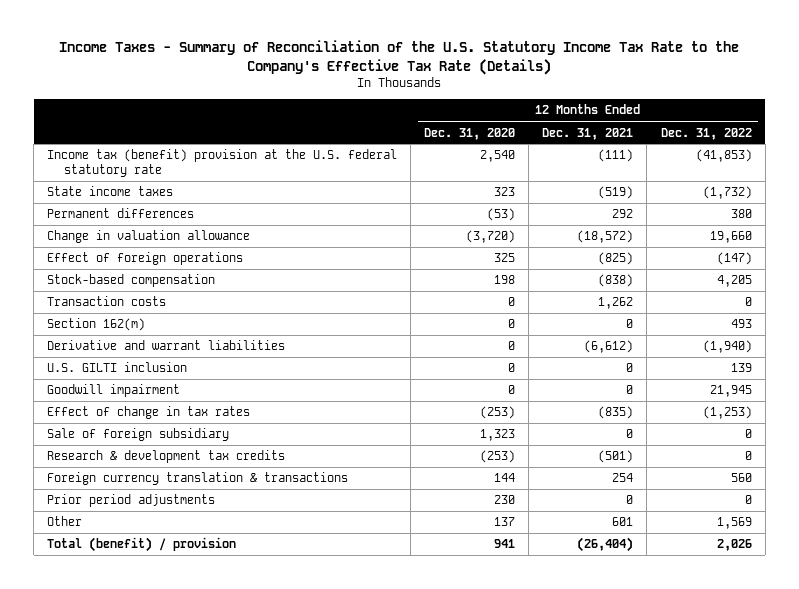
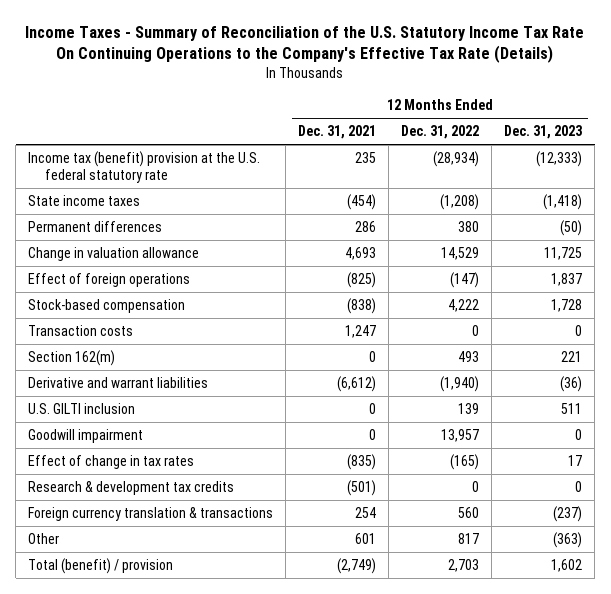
[59,40,740,76] Income Taxes - Summary of Reconciliation of the U.S. Statutory Income Tax Rate to the Company's Effective Tax Rate (Details) -> [25,25,585,64] Income Taxes - Summary of Reconciliation of the U.S. Statutory Income Tax Rate On Continuing Operations to the Company's Effective Tax Rate (Details)
[424,127,516,140] Dec. 31, 2020 -> none
none -> [504,125,583,140] Dec. 31, 2023
[598,149,634,163] (111) -> [355,152,377,164] 235
[695,149,752,163] (41,853) -> [433,151,480,168] (28,934)
[598,186,634,200] (519) -> [347,194,377,211] (454)
[702,186,752,200] (1,732) -> [440,194,480,211] (1,208)
[612,209,634,219] 292 -> [355,221,377,233] 286
[577,230,634,244] (18,572) -> [345,247,377,261] 4,693
[709,231,752,244] 19,660 -> [441,247,480,261] 14,529
[716,275,752,288] 4,205 -> [448,299,480,313] 4,222
[598,297,634,310] 1,262 -> [345,325,377,339] 1,247
[47,428,230,442] Sale of foreign subsidiary -> none
[709,385,752,398] 21,945 -> [441,429,480,443] 13,957
[702,406,752,420] (1,253) -> [450,454,480,471] (165)
[47,494,216,508] Prior period adjustments -> none
[716,517,752,530] 1,569 -> [458,533,480,545] 817
[577,537,634,553] (26,404) -> [337,558,377,575] (2,749)
[716,539,752,552] 2,026 -> [448,559,480,573] 2,703

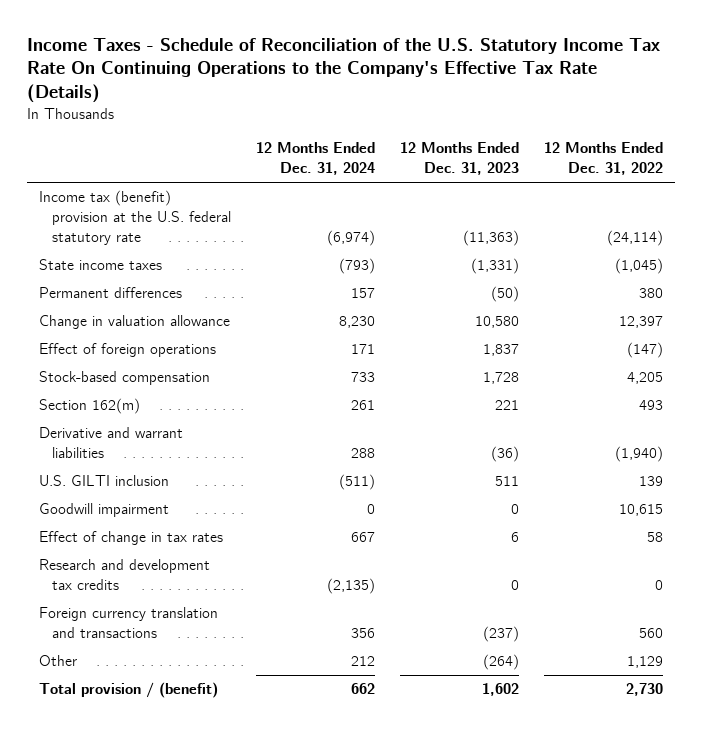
[25,25,585,64] Income Taxes - Summary of Reconciliation of the U.S. Statutory Income Tax Rate On Continuing Operations to the Company's Effective Tax Rate (Details) -> [26,37,660,104] Income Taxes - Schedule of Reconciliation of the U.S. Statutory Income Tax Rate On Continuing Operations to the Company's Effective Tax Rate (Details)
[298,125,377,140] Dec. 31, 2021 -> none
none -> [256,142,376,176] 12 Months Ended Dec. 31, 2024
[433,151,480,168] (28,934) -> [606,230,663,247] (24,114)
[536,151,583,168] (12,333) -> [462,230,519,247] (11,363)
[440,194,480,211] (1,208) -> [614,258,663,275] (1,045)
[543,194,583,211] (1,418) -> [470,258,519,275] (1,331)
[441,247,480,261] 14,529 -> [618,316,663,329] 12,397
[544,247,583,261] 11,725 -> [474,316,519,329] 10,580
[28,325,134,337] Transaction costs -> none
[448,299,480,313] 4,222 -> [626,372,663,385] 4,205
[441,429,480,443] 13,957 -> [618,504,663,517] 10,615
[450,454,480,471] (165) -> [646,532,663,543] 58
[568,455,583,467] 17 -> [510,532,519,543] 6
[28,481,235,496] Research & development tax credits -> [39,559,211,591] Research and development tax credits
[28,507,274,522] Foreign currency translation & transactions -> [39,607,219,639] Foreign currency translation and transactions
[458,533,480,545] 817 -> [626,656,663,669] 1,129
[553,532,583,549] (363) -> [482,654,519,671] (264)
[28,558,174,575] Total (benefit) / provision -> [39,682,219,699] Total provision / (benefit)
[448,559,480,573] 2,703 -> [625,683,663,697] 2,730

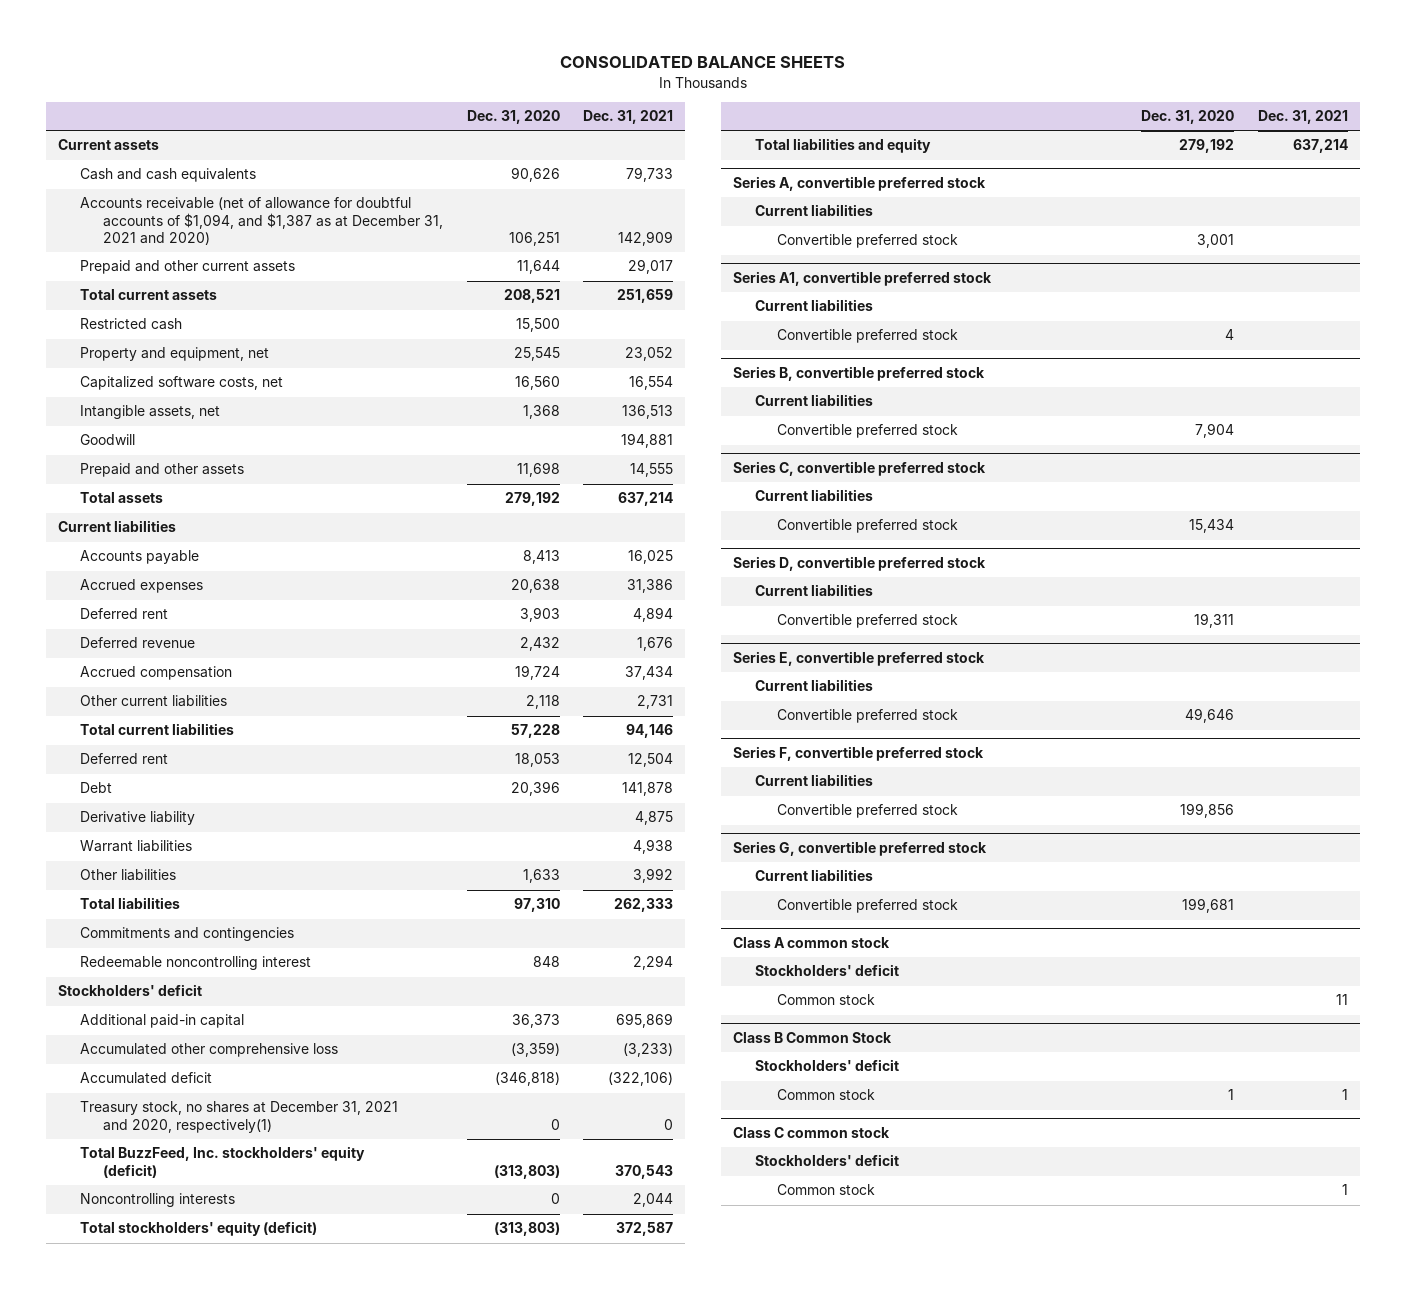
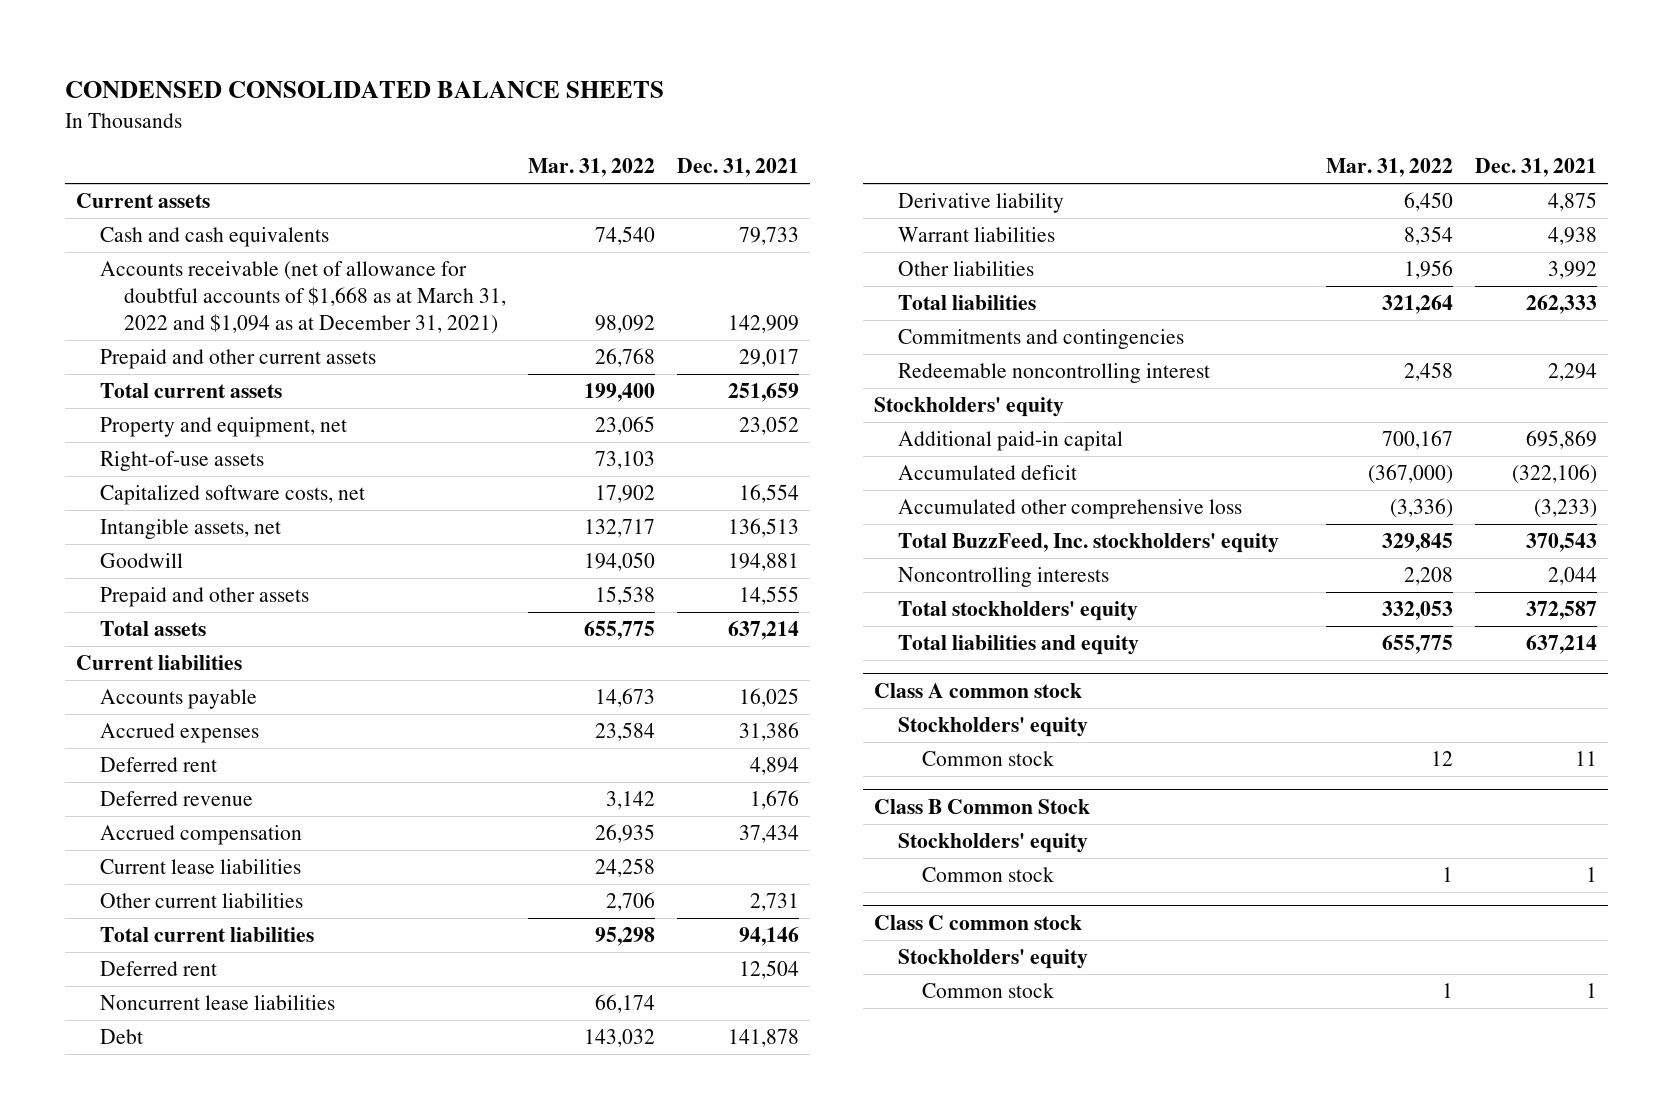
[559,56,845,69] CONSOLIDATED BALANCE SHEETS -> [65,81,665,99] CONDENSED CONSOLIDATED BALANCE SHEETS
[466,110,560,125] Dec. 31, 2020 -> none
none -> [527,158,655,178] Mar. 31, 2022
[80,197,443,246] Accounts receivable (net of allowance for doubtful accounts of $1,094, and $1,387 as at December 31, 2021 and 2020) -> [100,261,507,334] Accounts receivable (net of allowance for doubtful accounts of $1,668 as at March 31, 2022 and $1,094 as at December 31, 2021)
[80,318,183,331] Restricted cash -> none
none -> [100,451,265,472] Right-of-use assets
none -> [100,859,302,875] Current lease liabilities
none -> [100,995,336,1011] Noncurrent lease liabilities
[58,984,203,997] Stockholders' deficit -> [874,397,1065,418] Stockholders' equity
[80,1101,399,1133] Treasury stock, no shares at December 31, 2021 and 2020, respectively(1) -> none
[80,1043,339,1058] Accumulated other comprehensive loss -> [898,499,1243,520] Accumulated other comprehensive loss
[80,1146,366,1178] Total BuzzFeed, Inc. stockholders' equity (deficit) -> [898,533,1280,554] Total BuzzFeed, Inc. stockholders' equity
[80,1221,318,1237] Total stockholders' equity (deficit) -> [898,601,1139,622] Total stockholders' equity
[732,176,986,192] Series A, convertible preferred stock -> none
[754,204,873,217] Current liabilities -> none
[777,234,959,249] Convertible preferred stock -> none
[732,271,992,287] Series A1, convertible preferred stock -> none
[754,299,873,312] Current liabilities -> none
[777,329,959,344] Convertible preferred stock -> none
[732,366,985,382] Series B, convertible preferred stock -> none
[754,394,873,407] Current liabilities -> none
[777,424,959,439] Convertible preferred stock -> none
[732,461,986,477] Series C, convertible preferred stock -> none
[754,489,873,502] Current liabilities -> none
[777,519,959,534] Convertible preferred stock -> none
[732,556,986,572] Series D, convertible preferred stock -> none
[754,584,873,597] Current liabilities -> none
[777,614,959,629] Convertible preferred stock -> none
[732,651,985,667] Series E, convertible preferred stock -> none
[754,679,873,692] Current liabilities -> none
[777,709,959,724] Convertible preferred stock -> none
[732,746,984,762] Series F, convertible preferred stock -> none
[754,774,873,787] Current liabilities -> none
[777,804,959,819] Convertible preferred stock -> none
[732,841,987,857] Series G, convertible preferred stock -> none
[754,869,873,882] Current liabilities -> none
[777,899,959,914] Convertible preferred stock -> none
[754,964,899,977] Stockholders' deficit -> [898,717,1089,738] Stockholders' equity
[754,1059,899,1072] Stockholders' deficit -> [898,833,1089,854] Stockholders' equity
[754,1154,899,1167] Stockholders' deficit -> [898,949,1089,970] Stockholders' equity

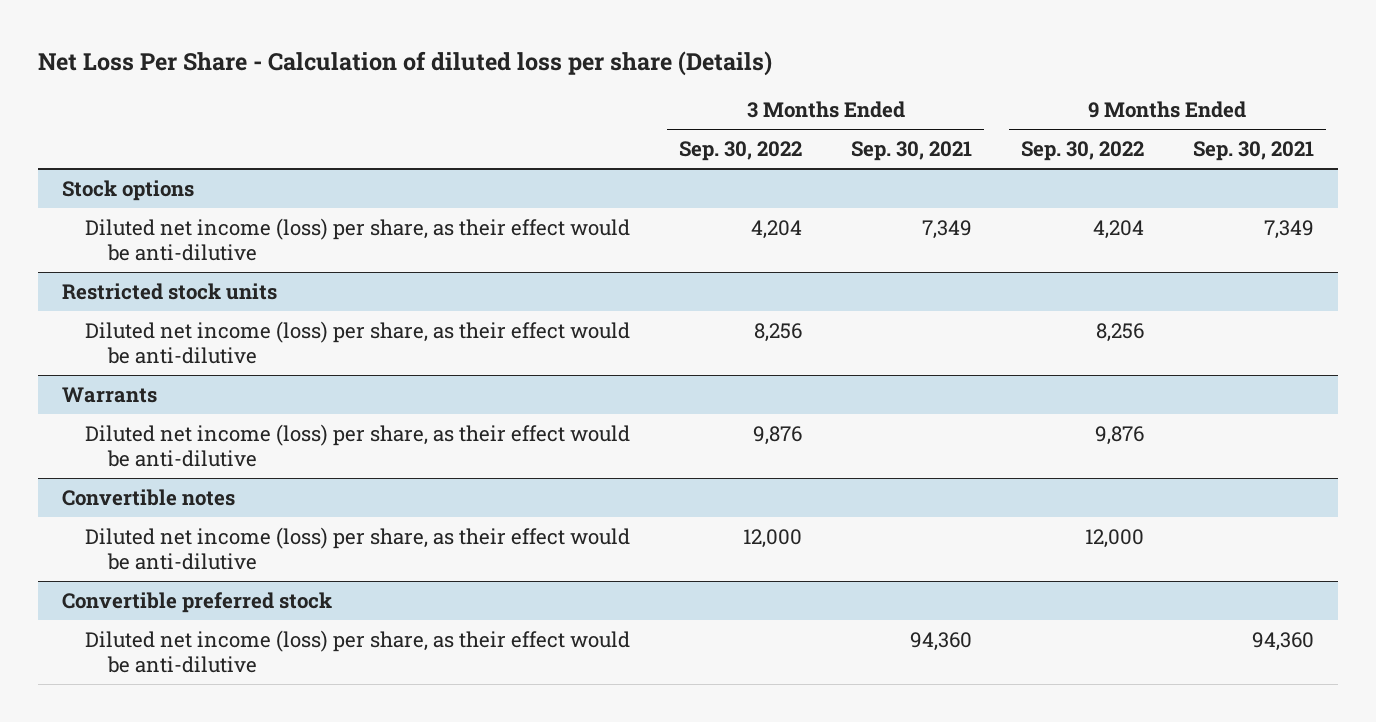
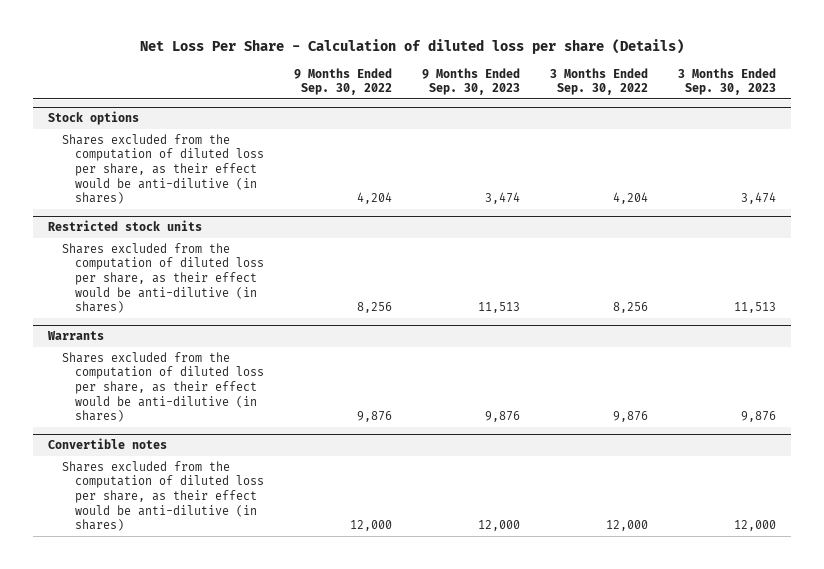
[851,141,973,162] Sep. 30, 2021 -> none
[1192,141,1314,162] Sep. 30, 2021 -> none
none -> [422,67,521,96] 9 Months Ended Sep. 30, 2023
none -> [678,67,777,96] 3 Months Ended Sep. 30, 2023
[85,217,631,262] Diluted net income (loss) per share, as their effect would be anti-dilutive -> [61,133,265,205] Shares excluded from the computation of diluted loss per share, as their effect would be anti-dilutive (in shares)
[85,320,631,365] Diluted net income (loss) per share, as their effect would be anti-dilutive -> [61,242,265,314] Shares excluded from the computation of diluted loss per share, as their effect would be anti-dilutive (in shares)
[85,423,631,468] Diluted net income (loss) per share, as their effect would be anti-dilutive -> [61,351,265,423] Shares excluded from the computation of diluted loss per share, as their effect would be anti-dilutive (in shares)
[62,591,333,613] Convertible preferred stock -> none
[85,629,631,674] Diluted net income (loss) per share, as their effect would be anti-dilutive -> none
[85,526,631,571] Diluted net income (loss) per share, as their effect would be anti-dilutive -> [61,460,265,532] Shares excluded from the computation of diluted loss per share, as their effect would be anti-dilutive (in shares)

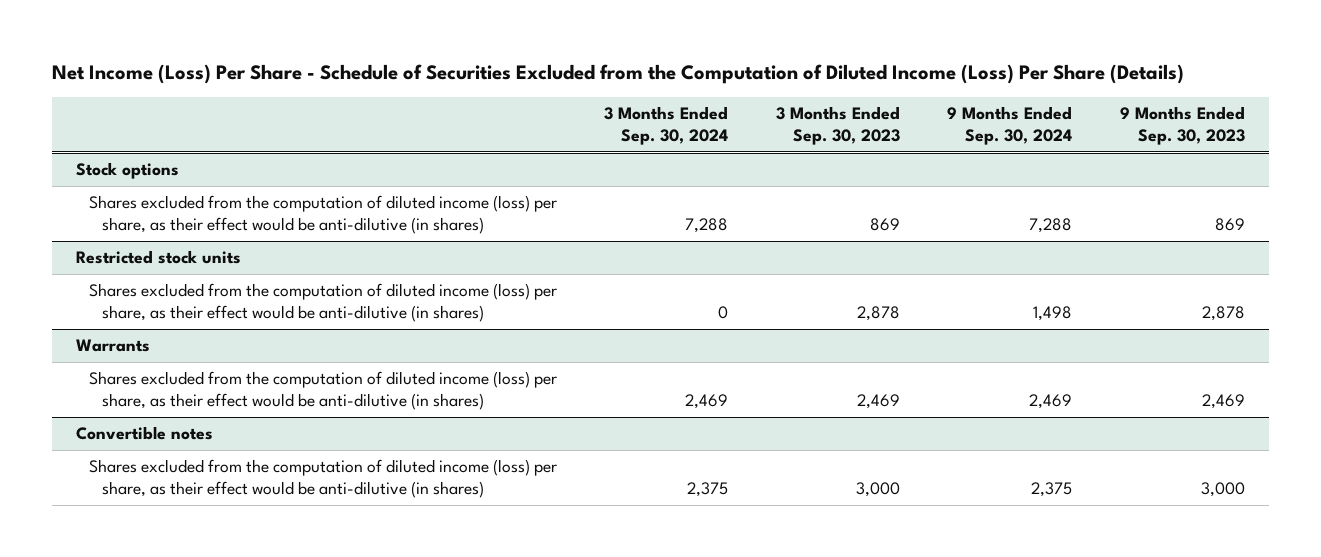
[140,39,685,55] Net Loss Per Share - Calculation of diluted loss per share (Details) -> [51,64,1184,85] Net Income (Loss) Per Share - Schedule of Securities Excluded from the Computation of Diluted Income (Loss) Per Share (Details)
[294,67,393,96] 9 Months Ended Sep. 30, 2022 -> none
[550,67,649,96] 3 Months Ended Sep. 30, 2022 -> none
none -> [604,106,729,145] 3 Months Ended Sep. 30, 2024
none -> [947,106,1073,145] 9 Months Ended Sep. 30, 2024
[61,133,265,205] Shares excluded from the computation of diluted loss per share, as their effect would be anti-dilutive (in shares) -> [88,195,557,234] Shares excluded from the computation of diluted income (loss) per share, as their effect would be anti-dilutive (in shares)
[485,192,521,205] 3,474 -> [1214,217,1245,231] 869
[741,192,777,205] 3,474 -> [869,217,900,231] 869
[61,242,265,314] Shares excluded from the computation of diluted loss per share, as their effect would be anti-dilutive (in shares) -> [88,283,557,322] Shares excluded from the computation of diluted income (loss) per share, as their effect would be anti-dilutive (in shares)
[478,302,521,314] 11,513 -> [1201,305,1245,321] 2,878
[734,302,777,314] 11,513 -> [856,305,900,321] 2,878
[61,351,265,423] Shares excluded from the computation of diluted loss per share, as their effect would be anti-dilutive (in shares) -> [88,371,557,410] Shares excluded from the computation of diluted income (loss) per share, as their effect would be anti-dilutive (in shares)
[485,411,521,423] 9,876 -> [1201,393,1245,409] 2,469
[741,411,777,423] 9,876 -> [856,393,900,409] 2,469
[61,460,265,532] Shares excluded from the computation of diluted loss per share, as their effect would be anti-dilutive (in shares) -> [88,459,557,498] Shares excluded from the computation of diluted income (loss) per share, as their effect would be anti-dilutive (in shares)
[478,520,521,532] 12,000 -> [1200,481,1245,497] 3,000
[734,520,777,532] 12,000 -> [855,481,900,497] 3,000

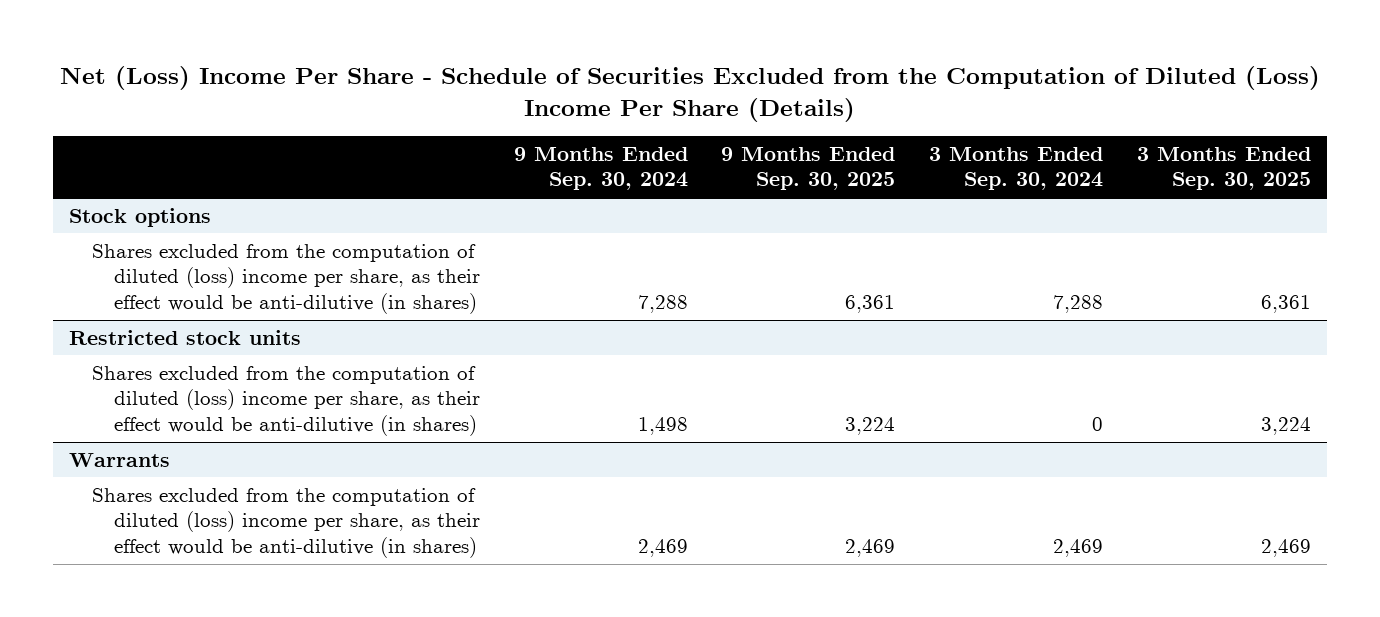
[51,64,1184,85] Net Income (Loss) Per Share - Schedule of Securities Excluded from the Computation of Diluted Income (Loss) Per Share (Details) -> [60,66,1321,122] Net (Loss) Income Per Share - Schedule of Securities Excluded from the Computation of Diluted (Loss) Income Per Share (Details)
[775,106,900,145] 3 Months Ended Sep. 30, 2023 -> none
[1119,106,1245,145] 9 Months Ended Sep. 30, 2023 -> none
none -> [721,146,896,191] 9 Months Ended Sep. 30, 2025
none -> [1136,146,1311,191] 3 Months Ended Sep. 30, 2025
[88,195,557,234] Shares excluded from the computation of diluted income (loss) per share, as their effect would be anti-dilutive (in shares) -> [91,243,480,314] Shares excluded from the computation of diluted (loss) income per share, as their effect would be anti-dilutive (in shares)
[88,283,557,322] Shares excluded from the computation of diluted income (loss) per share, as their effect would be anti-dilutive (in shares) -> [91,365,480,436] Shares excluded from the computation of diluted (loss) income per share, as their effect would be anti-dilutive (in shares)
[75,426,213,441] Convertible notes -> none
[88,459,557,498] Shares excluded from the computation of diluted income (loss) per share, as their effect would be anti-dilutive (in shares) -> none
[88,371,557,410] Shares excluded from the computation of diluted income (loss) per share, as their effect would be anti-dilutive (in shares) -> [91,487,480,558] Shares excluded from the computation of diluted (loss) income per share, as their effect would be anti-dilutive (in shares)

